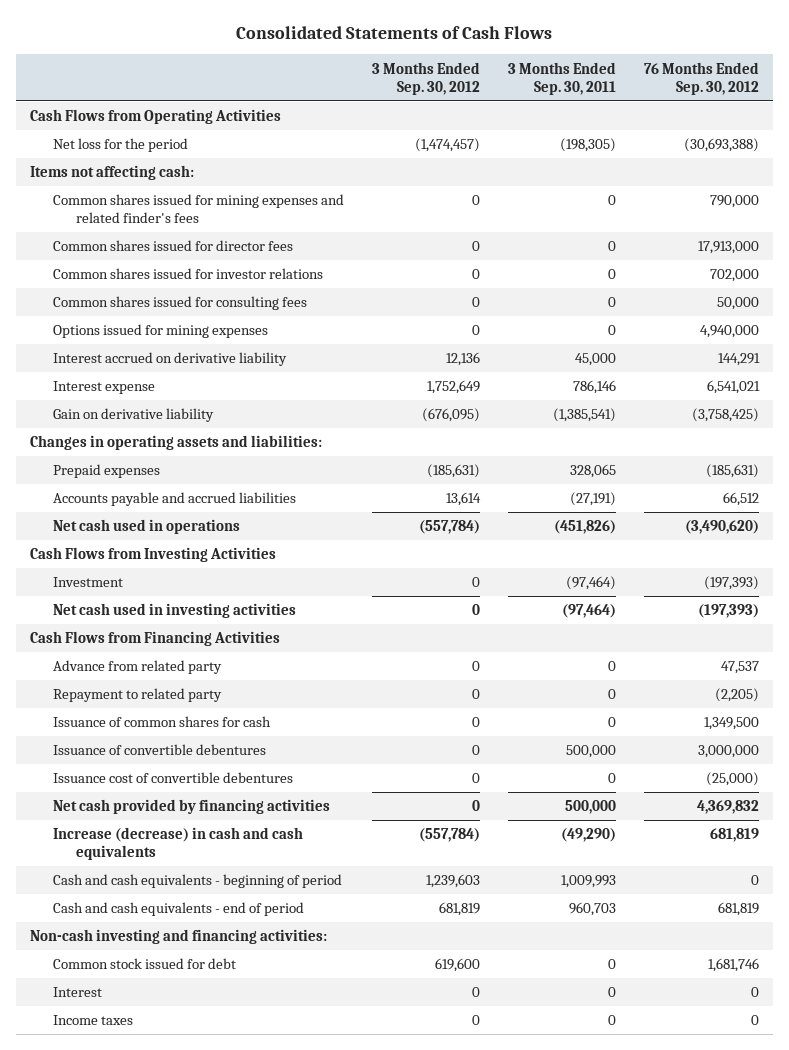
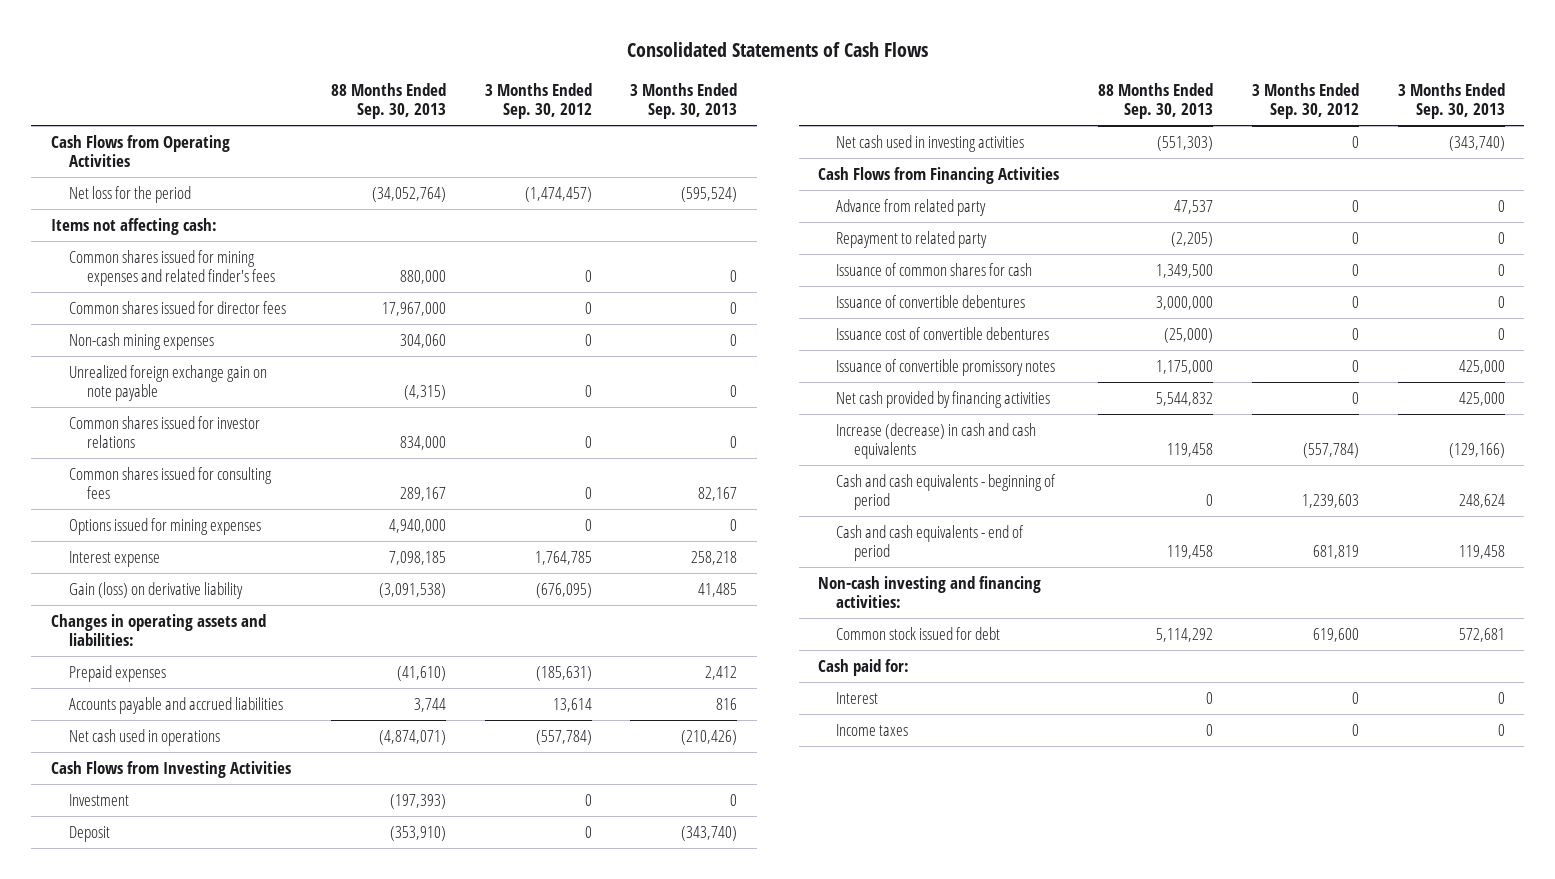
[507,61,616,95] 3 Months Ended Sep. 30, 2011 -> none
[643,61,759,95] 76 Months Ended Sep. 30, 2012 -> none
none -> [330,83,446,120] 88 Months Ended Sep. 30, 2013
none -> [630,83,738,120] 3 Months Ended Sep. 30, 2013
none -> [68,332,214,350] Non-cash mining expenses
none -> [68,364,267,402] Unrealized foreign exchange gain on note payable
[53,352,288,367] Interest accrued on derivative liability -> none
[426,380,480,395] 1,752,649 -> [534,550,592,565] 1,764,785
[53,408,215,423] Gain on derivative liability -> [68,581,243,599] Gain (loss) on derivative liability
none -> [68,825,110,842] Deposit
none -> [836,358,1056,376] Issuance of convertible promissory notes
none -> [818,658,910,676] Cash paid for:

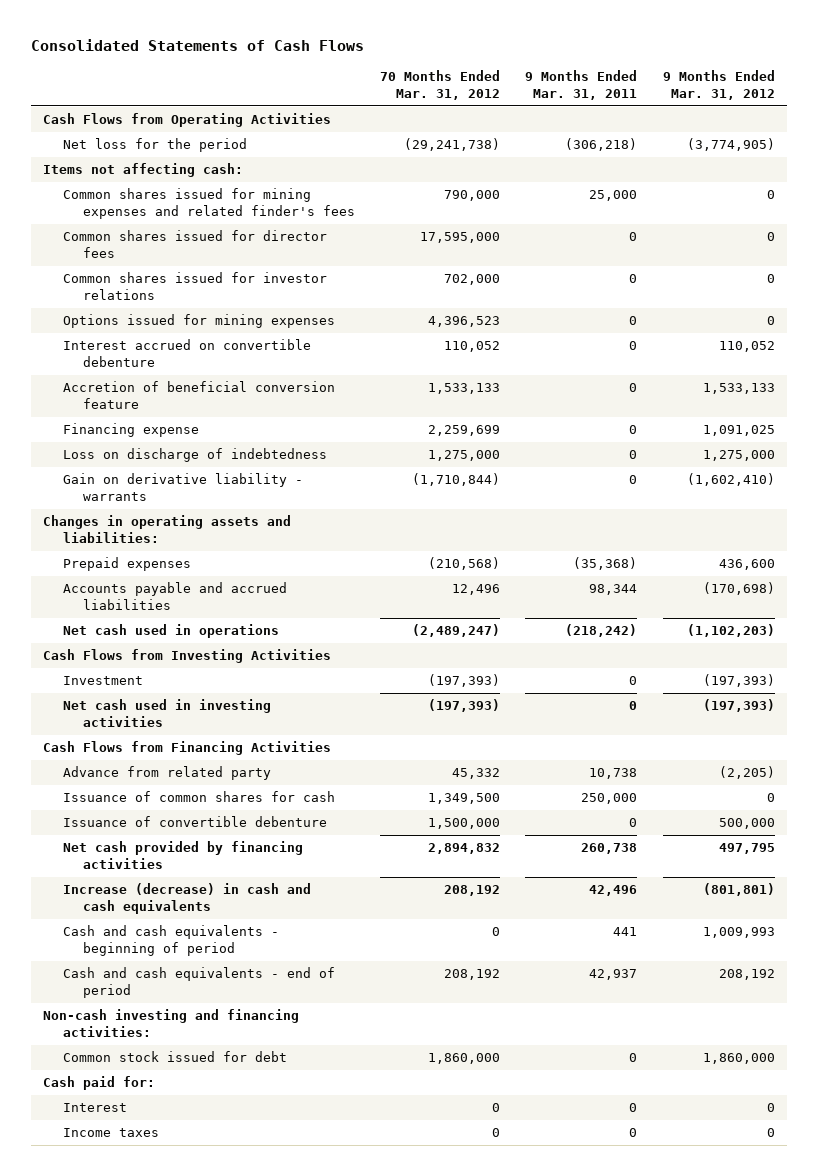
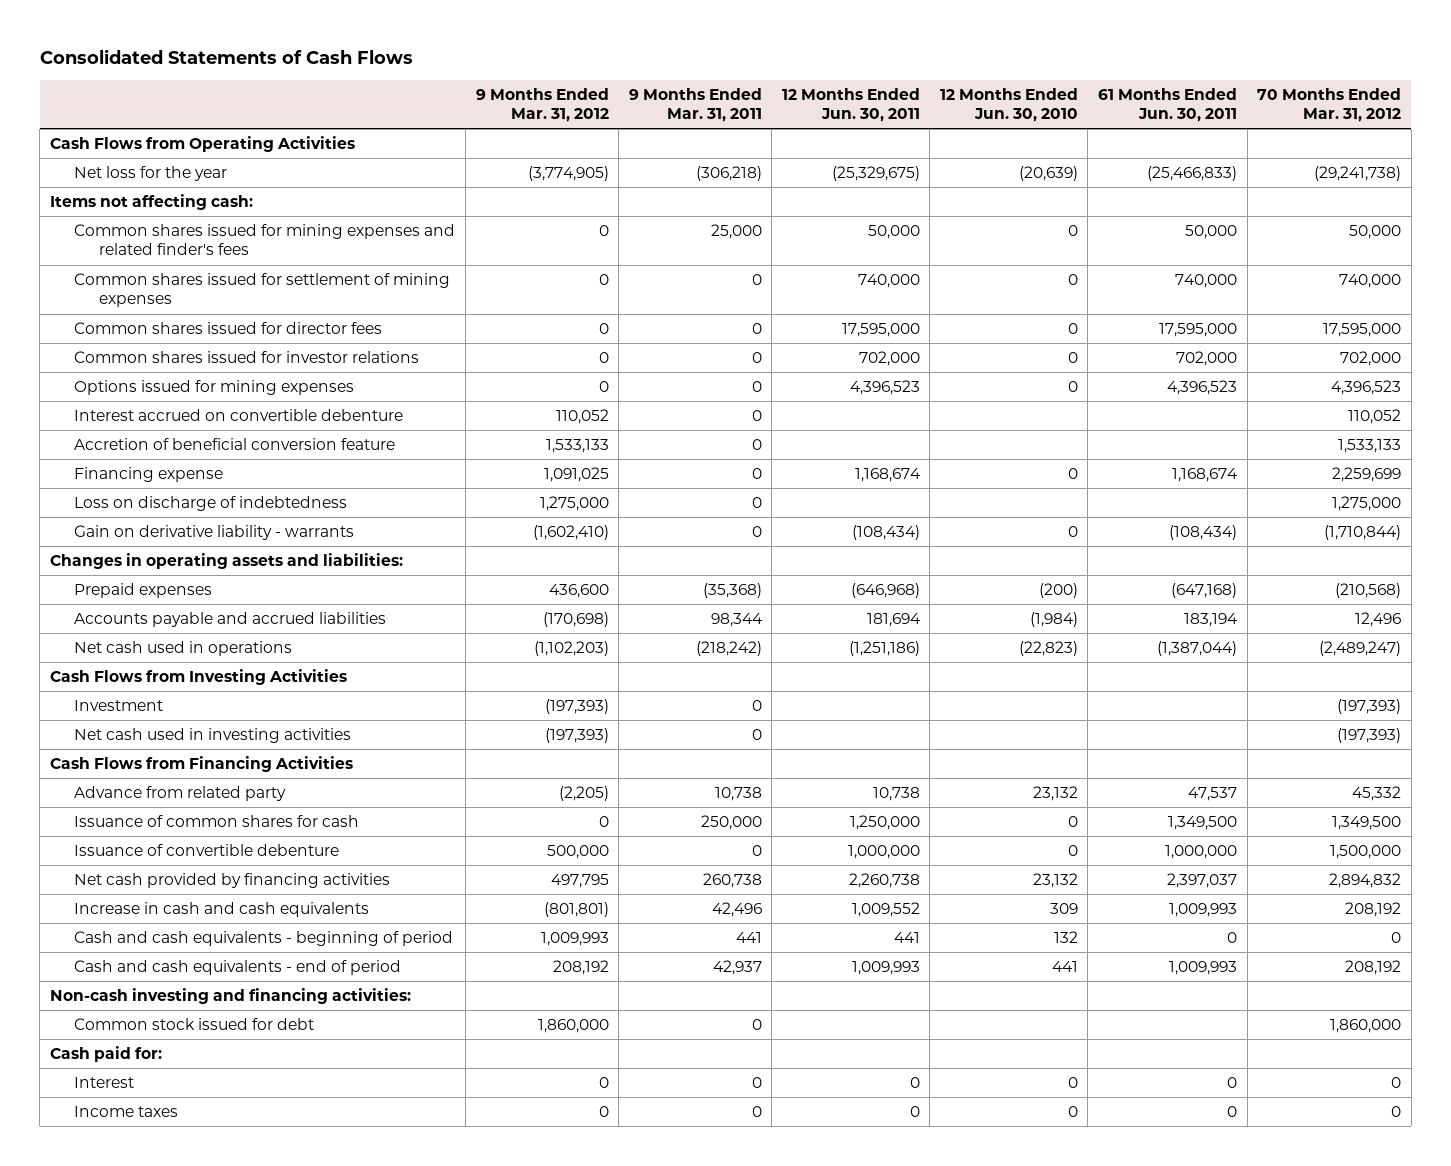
none -> [781,87,920,122] 12 Months Ended Jun. 30, 2011
none -> [939,87,1078,122] 12 Months Ended Jun. 30, 2010
none -> [1097,87,1237,122] 61 Months Ended Jun. 30, 2011
[63,138,248,153] Net loss for the period -> [74,166,228,182] Net loss for the year
[444,190,501,202] 790,000 -> [1349,225,1402,240] 50,000
none -> [74,273,451,308] Common shares issued for settlement of mining expenses
[63,883,312,914] Increase (decrease) in cash and cash equivalents -> [74,902,370,918] Increase in cash and cash equivalents

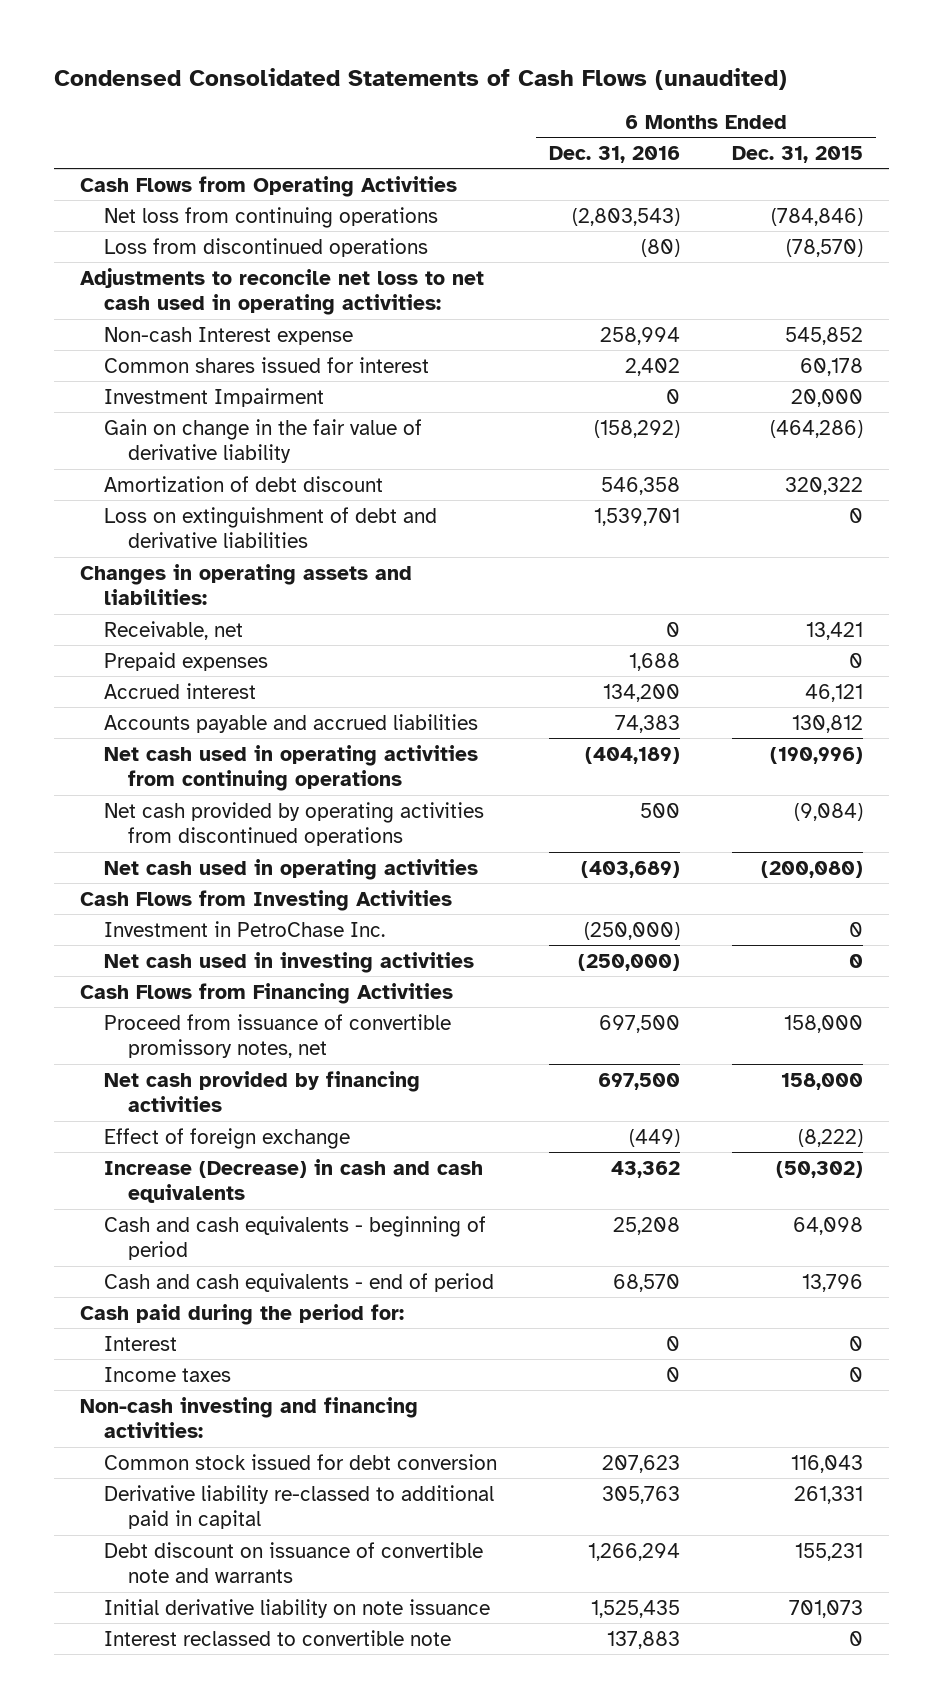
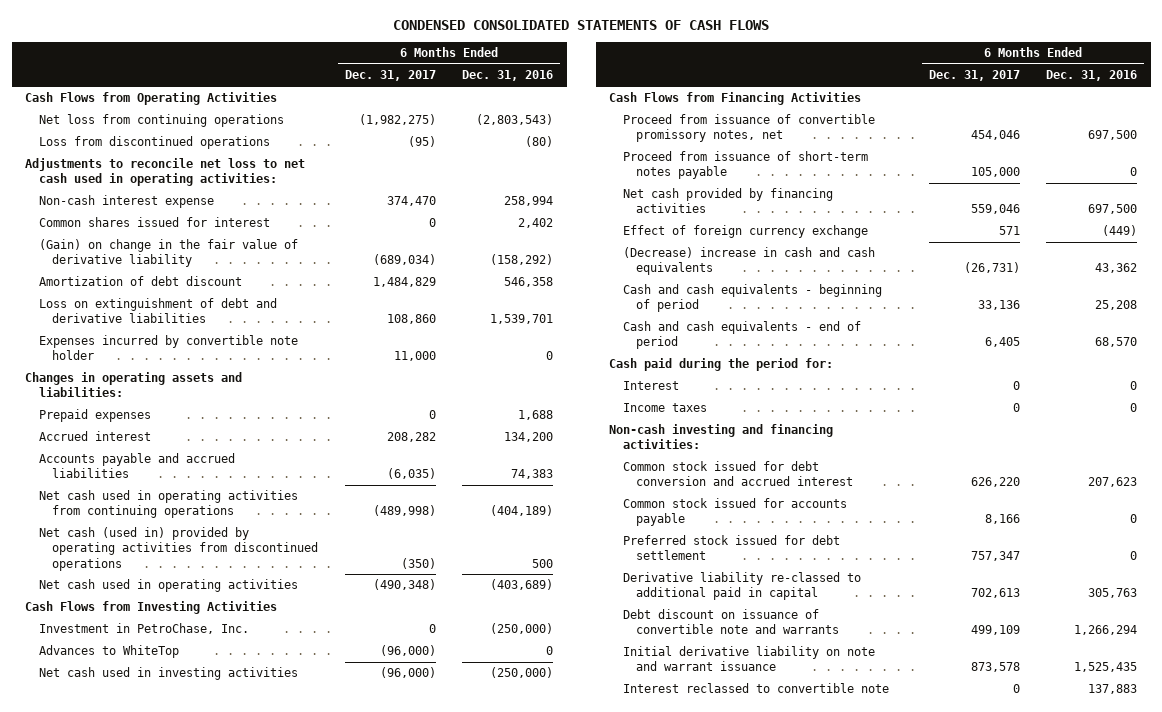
[53,67,787,90] Condensed Consolidated Statements of Cash Flows (unaudited) -> [393,20,770,31] CONDENSED CONSOLIDATED STATEMENTS OF CASH FLOWS
[731,145,863,163] Dec. 31, 2015 -> none
none -> [344,70,436,82] Dec. 31, 2017
[104,326,354,345] Non-cash Interest expense -> [38,195,214,209] Non-cash interest expense
[104,387,325,407] Investment Impairment -> none
[104,418,423,464] Gain on change in the fair value of derivative liability -> [38,239,298,268] (Gain) on change in the fair value of derivative liability
none -> [38,335,298,361] Expenses incurred by convertible note holder
[104,620,244,640] Receivable, net -> none
[104,801,485,847] Net cash provided by operating activities from discontinued operations -> [38,527,319,571] Net cash (used in) provided by operating activities from discontinued operations
[104,920,386,937] Investment in PetroChase Inc. -> [38,623,249,635] Investment in PetroChase, Inc.
none -> [38,645,179,659] Advances to WhiteTop
none -> [622,151,868,180] Proceed from issuance of short-term notes payable
[104,1127,351,1149] Effect of foreign exchange -> [622,225,868,239] Effect of foreign currency exchange
[104,1158,484,1204] Increase (Decrease) in cash and cash equivalents -> [622,247,875,276] (Decrease) increase in cash and cash equivalents
[104,1453,498,1470] Common stock issued for debt conversion -> [622,461,854,487] Common stock issued for debt conversion and accrued interest
none -> [622,498,847,527] Common stock issued for accounts payable
none -> [622,535,840,561] Preferred stock issued for debt settlement
[104,1598,491,1618] Initial derivative liability on note issuance -> [622,646,875,672] Initial derivative liability on note and warrant issuance

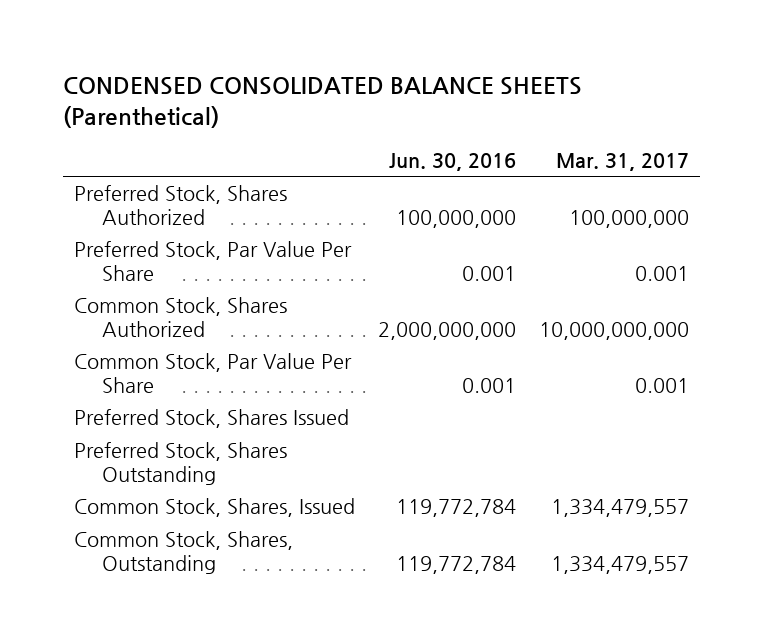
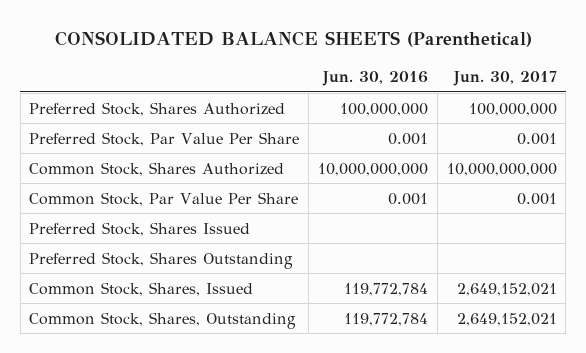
[62,77,582,128] CONDENSED CONSOLIDATED BALANCE SHEETS (Parenthetical) -> [54,31,532,48] CONSOLIDATED BALANCE SHEETS (Parenthetical)
[555,152,689,171] Mar. 31, 2017 -> none
none -> [452,71,557,87] Jun. 30, 2017
[378,322,517,341] 2,000,000,000 -> [317,162,428,176] 10,000,000,000

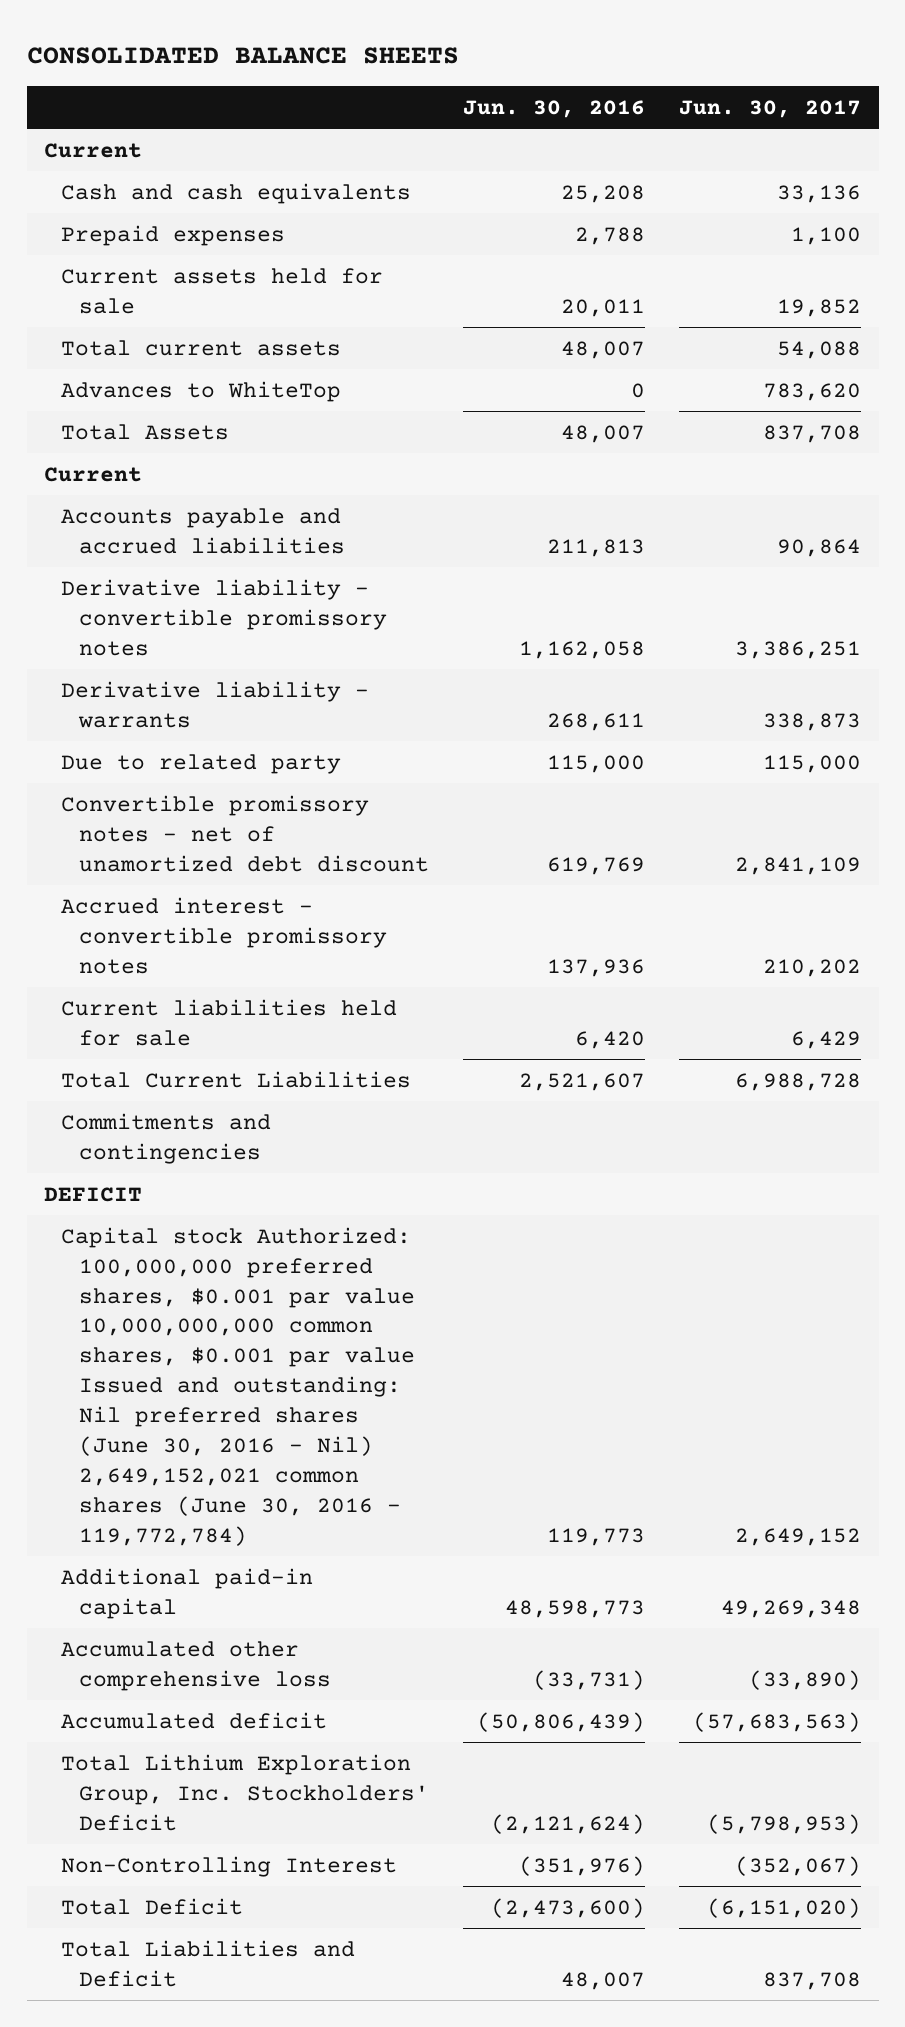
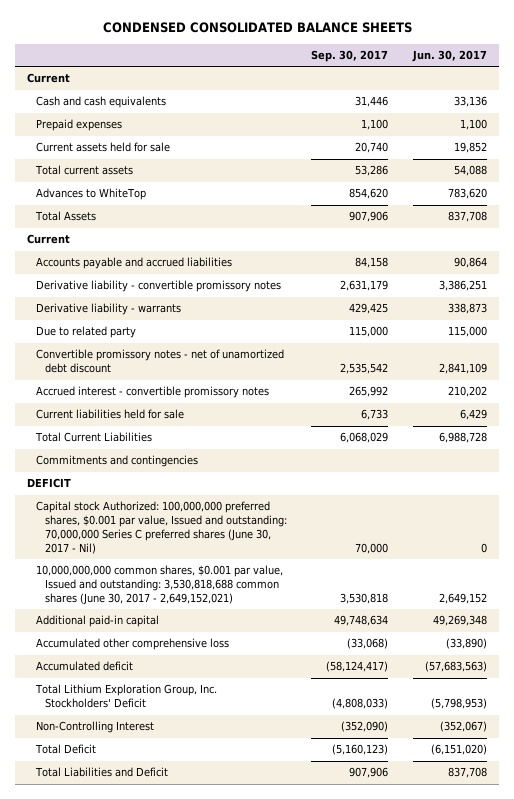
[26,46,459,64] CONSOLIDATED BALANCE SHEETS -> [103,22,413,34] CONDENSED CONSOLIDATED BALANCE SHEETS
[463,99,646,118] Jun. 30, 2016 -> none
none -> [311,49,389,62] Sep. 30, 2017
none -> [36,501,287,555] Capital stock Authorized: 100,000,000 preferred shares, $0.001 par value, Issued and outstanding: 70,000,000 Series C preferred shares (June 30, 2017 - Nil)
[61,1226,415,1546] Capital stock Authorized: 100,000,000 preferred shares, $0.001 par value 10,000,000,000 common shares, $0.001 par value Issued and outstanding: Nil preferred shares (June 30, 2016 - Nil) 2,649,152,021 common shares (June 30, 2016 - 119,772,784) -> [36,565,284,606] 10,000,000,000 common shares, $0.001 par value, Issued and outstanding: 3,530,818,688 common shares (June 30, 2017 - 2,649,152,021)

